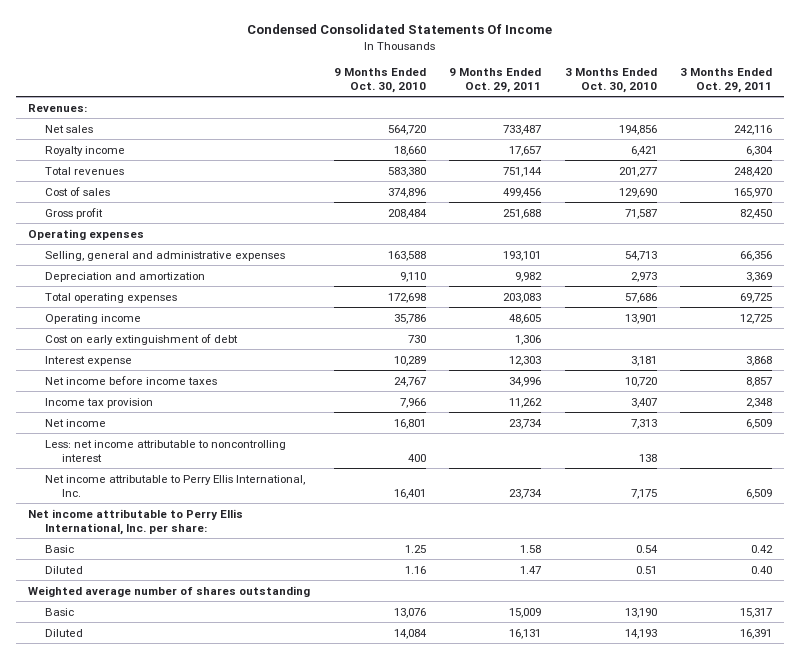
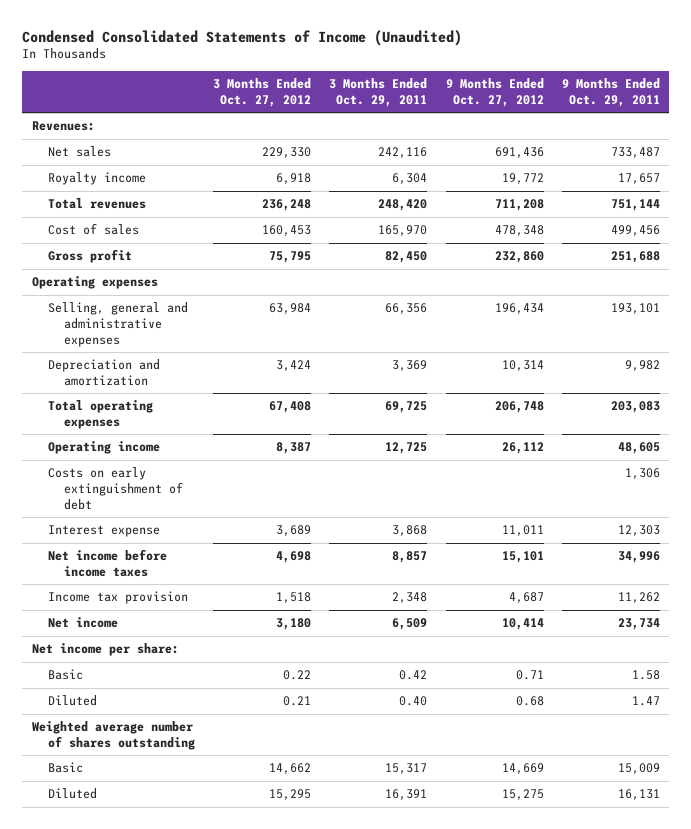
[247,24,553,35] Condensed Consolidated Statements Of Income -> [22,29,463,46] Condensed Consolidated Statements of Income (Unaudited)
[333,67,426,93] 9 Months Ended Oct. 30, 2010 -> none
[564,67,657,93] 3 Months Ended Oct. 30, 2010 -> none
none -> [213,77,312,107] 3 Months Ended Oct. 27, 2012
none -> [445,77,544,107] 9 Months Ended Oct. 27, 2012
[45,333,239,345] Cost on early extinguishment of debt -> [47,467,184,510] Costs on early extinguishment of debt
[45,439,287,462] Less: net income attributable to noncontrolling interest -> none
[45,474,306,497] Net income attributable to Perry Ellis International, Inc. -> none
[28,508,244,535] Net income attributable to Perry Ellis International, Inc. per share: -> [31,643,179,657] Net income per share:

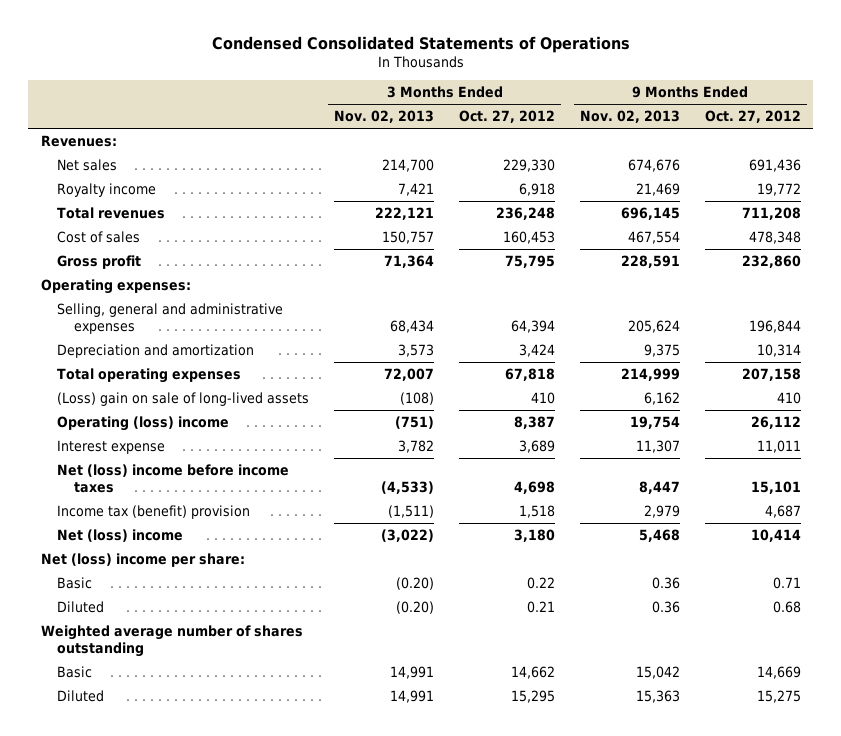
[22,29,463,46] Condensed Consolidated Statements of Income (Unaudited) -> [211,35,630,53] Condensed Consolidated Statements of Operations
[329,77,428,107] 3 Months Ended Oct. 29, 2011 -> none
[561,77,660,107] 9 Months Ended Oct. 29, 2011 -> none
none -> [334,110,435,124] Nov. 02, 2013
none -> [579,110,680,124] Nov. 02, 2013
[31,276,158,290] Operating expenses -> [40,278,191,294] Operating expenses:
[269,303,312,316] 63,984 -> [511,320,556,334] 64,394
[494,303,544,316] 196,434 -> [748,320,801,334] 196,844
[47,467,184,510] Costs on early extinguishment of debt -> none
[269,401,312,414] 67,408 -> [505,367,556,381] 67,818
[494,401,544,414] 206,748 -> [741,367,801,381] 207,158
none -> [57,391,310,406] (Loss) gain on sale of long-lived assets
[47,441,160,455] Operating income -> [57,415,230,431] Operating (loss) income
[47,549,167,577] Net income before income taxes -> [57,463,290,494] Net (loss) income before income taxes
[47,591,188,605] Income tax provision -> [57,504,251,519] Income tax (benefit) provision
[47,617,118,629] Net income -> [57,528,184,542] Net (loss) income
[31,643,179,657] Net income per share: -> [40,552,245,567] Net (loss) income per share:

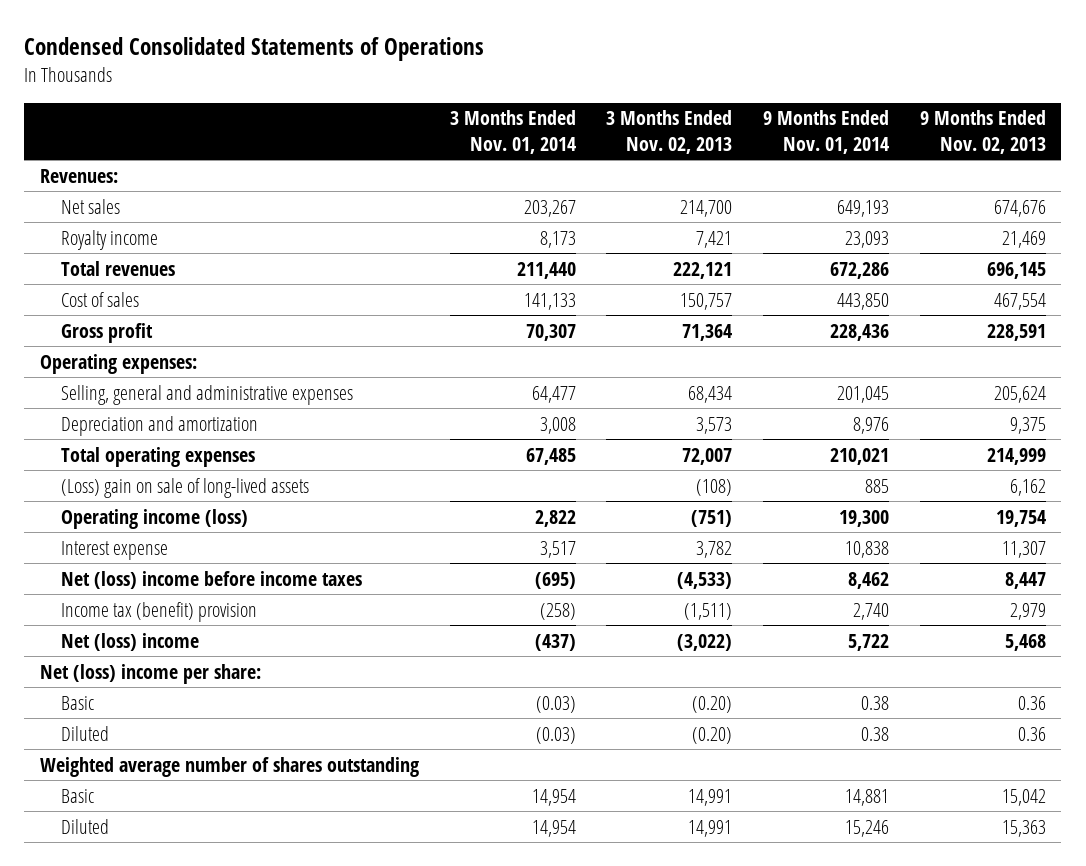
[459,110,556,124] Oct. 27, 2012 -> none
[704,110,801,124] Oct. 27, 2012 -> none
none -> [449,110,576,154] 3 Months Ended Nov. 01, 2014
none -> [763,110,890,154] 9 Months Ended Nov. 01, 2014
[57,415,230,431] Operating (loss) income -> [61,508,249,529] Operating income (loss)

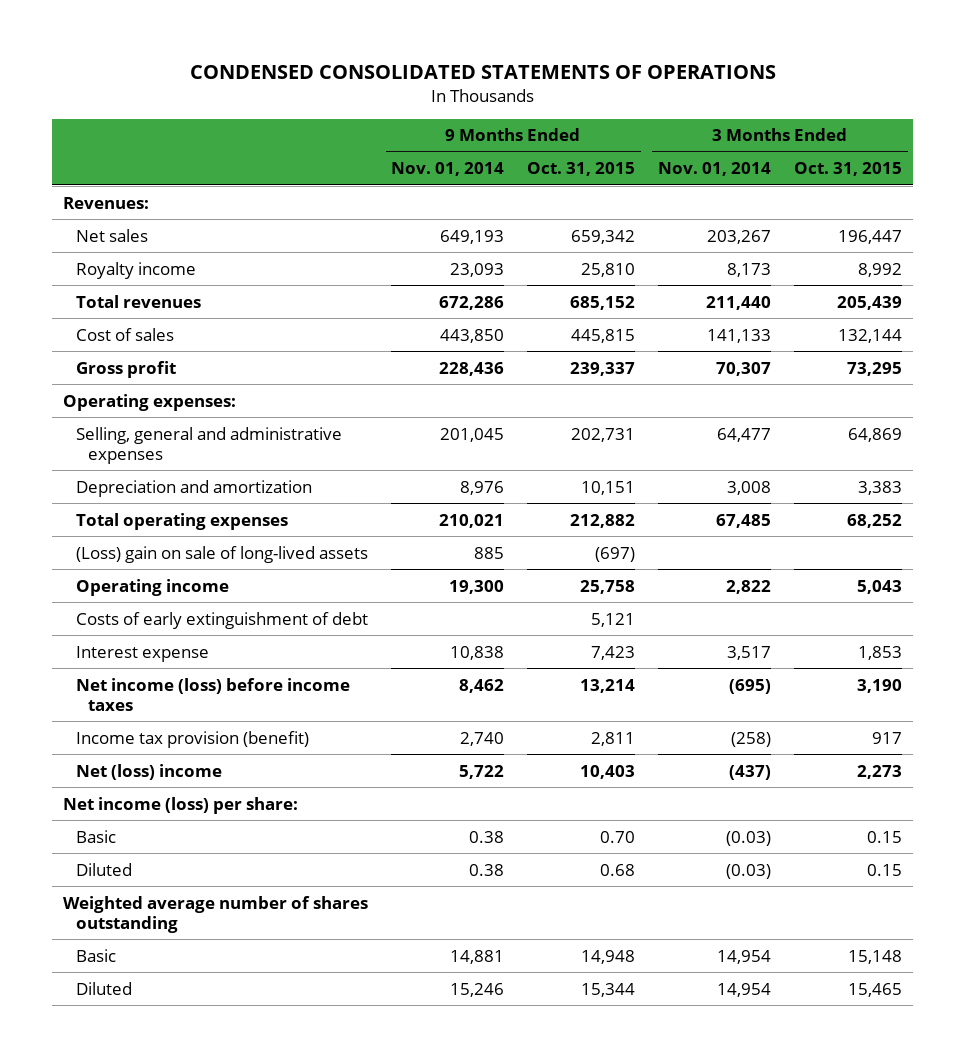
[24,37,485,62] Condensed Consolidated Statements of Operations -> [189,64,776,79] CONDENSED CONSOLIDATED STATEMENTS OF OPERATIONS
[606,110,733,154] 3 Months Ended Nov. 02, 2013 -> none
[919,110,1046,154] 9 Months Ended Nov. 02, 2013 -> none
none -> [527,162,636,177] Oct. 31, 2015
none -> [793,162,902,177] Oct. 31, 2015
[61,508,249,529] Operating income (loss) -> [75,578,229,596] Operating income
none -> [75,611,368,629] Costs of early extinguishment of debt
[61,570,363,589] Net (loss) income before income taxes -> [75,677,350,711] Net income (loss) before income taxes
[61,601,258,622] Income tax (benefit) provision -> [75,730,309,748] Income tax provision (benefit)
[39,663,261,684] Net (loss) income per share: -> [63,796,299,814] Net income (loss) per share:

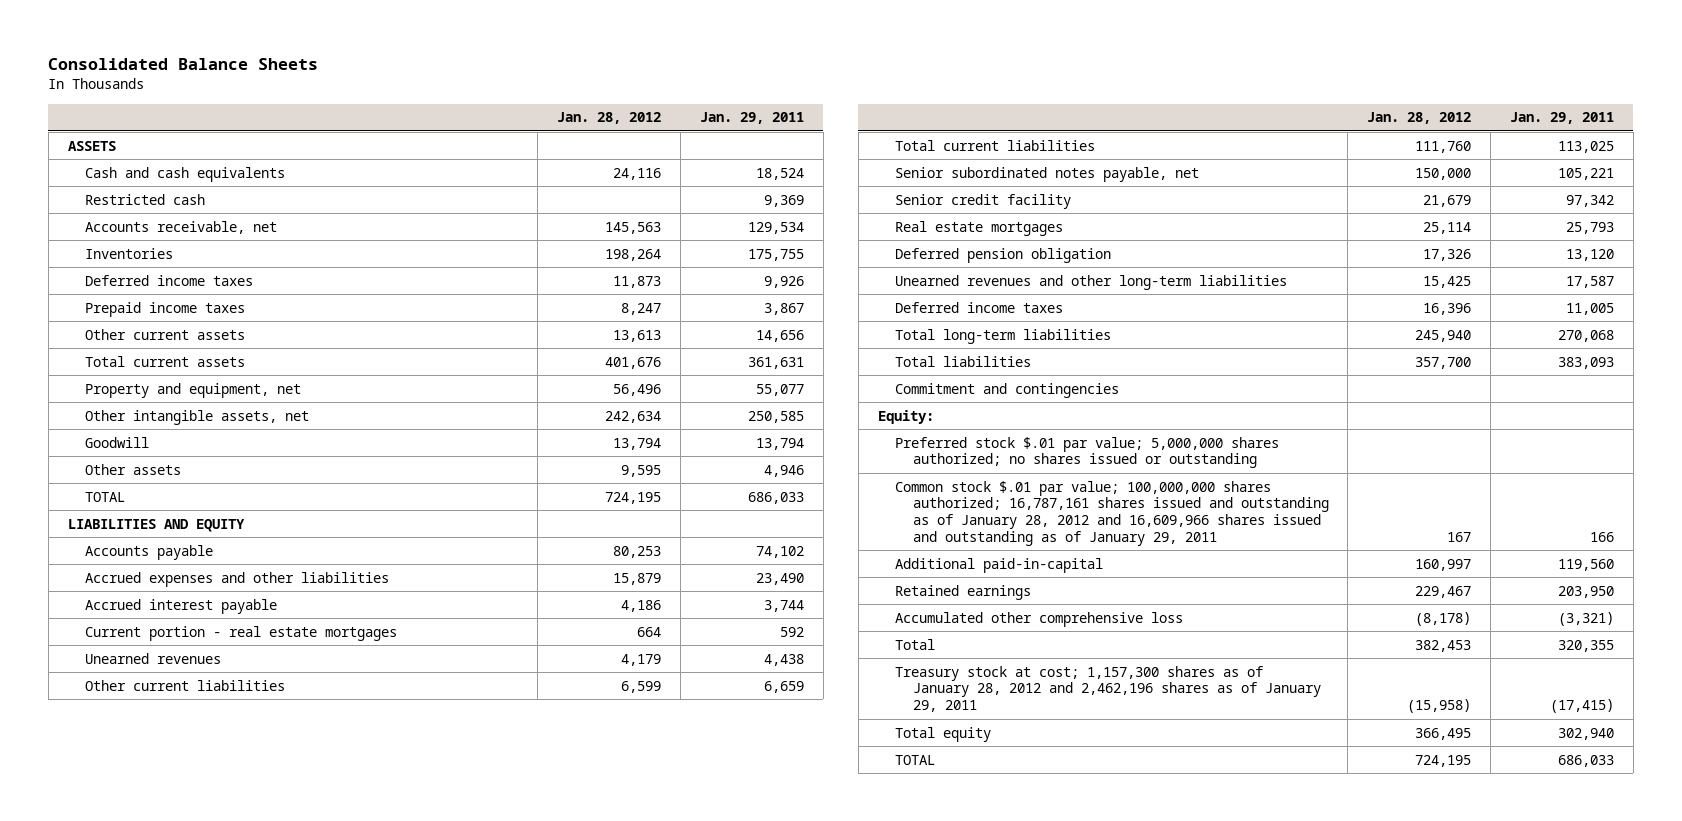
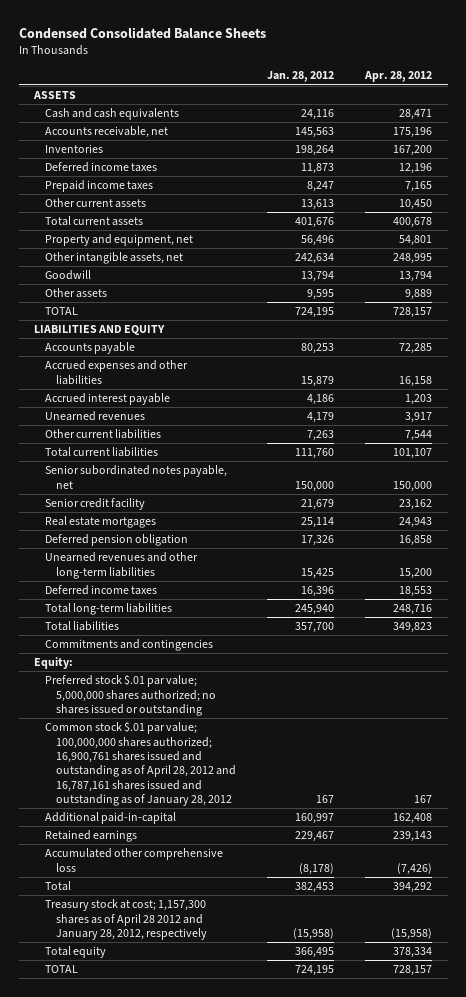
[48,58,319,71] Consolidated Balance Sheets -> [18,26,266,39] Condensed Consolidated Balance Sheets
[699,112,804,125] Jan. 29, 2011 -> none
none -> [364,71,433,83] Apr. 28, 2012
[85,193,206,205] Restricted cash -> none
[85,625,398,641] Current portion - real estate mortgages -> none
[621,680,662,693] 6,599 -> [306,430,334,442] 7,263
[895,382,1120,398] Commitment and contingencies -> [45,639,214,652] Commitments and contingencies
[895,480,1329,546] Common stock $.01 par value; 100,000,000 shares authorized; 16,787,161 shares issued and outstanding as of January 28, 2012 and 16,609,966 shares issued and outstanding as of January 29, 2011 -> [45,722,236,807] Common stock $.01 par value; 100,000,000 shares authorized; 16,900,761 shares issued and outstanding as of April 28, 2012 and 16,787,161 shares issued and outstanding as of January 28, 2012
[895,665,1321,713] Treasury stock at cost; 1,157,300 shares as of January 28, 2012 and 2,462,196 shares as of January 29, 2011 -> [45,899,207,941] Treasury stock at cost; 1,157,300 shares as of April 28 2012 and January 28, 2012, respectively

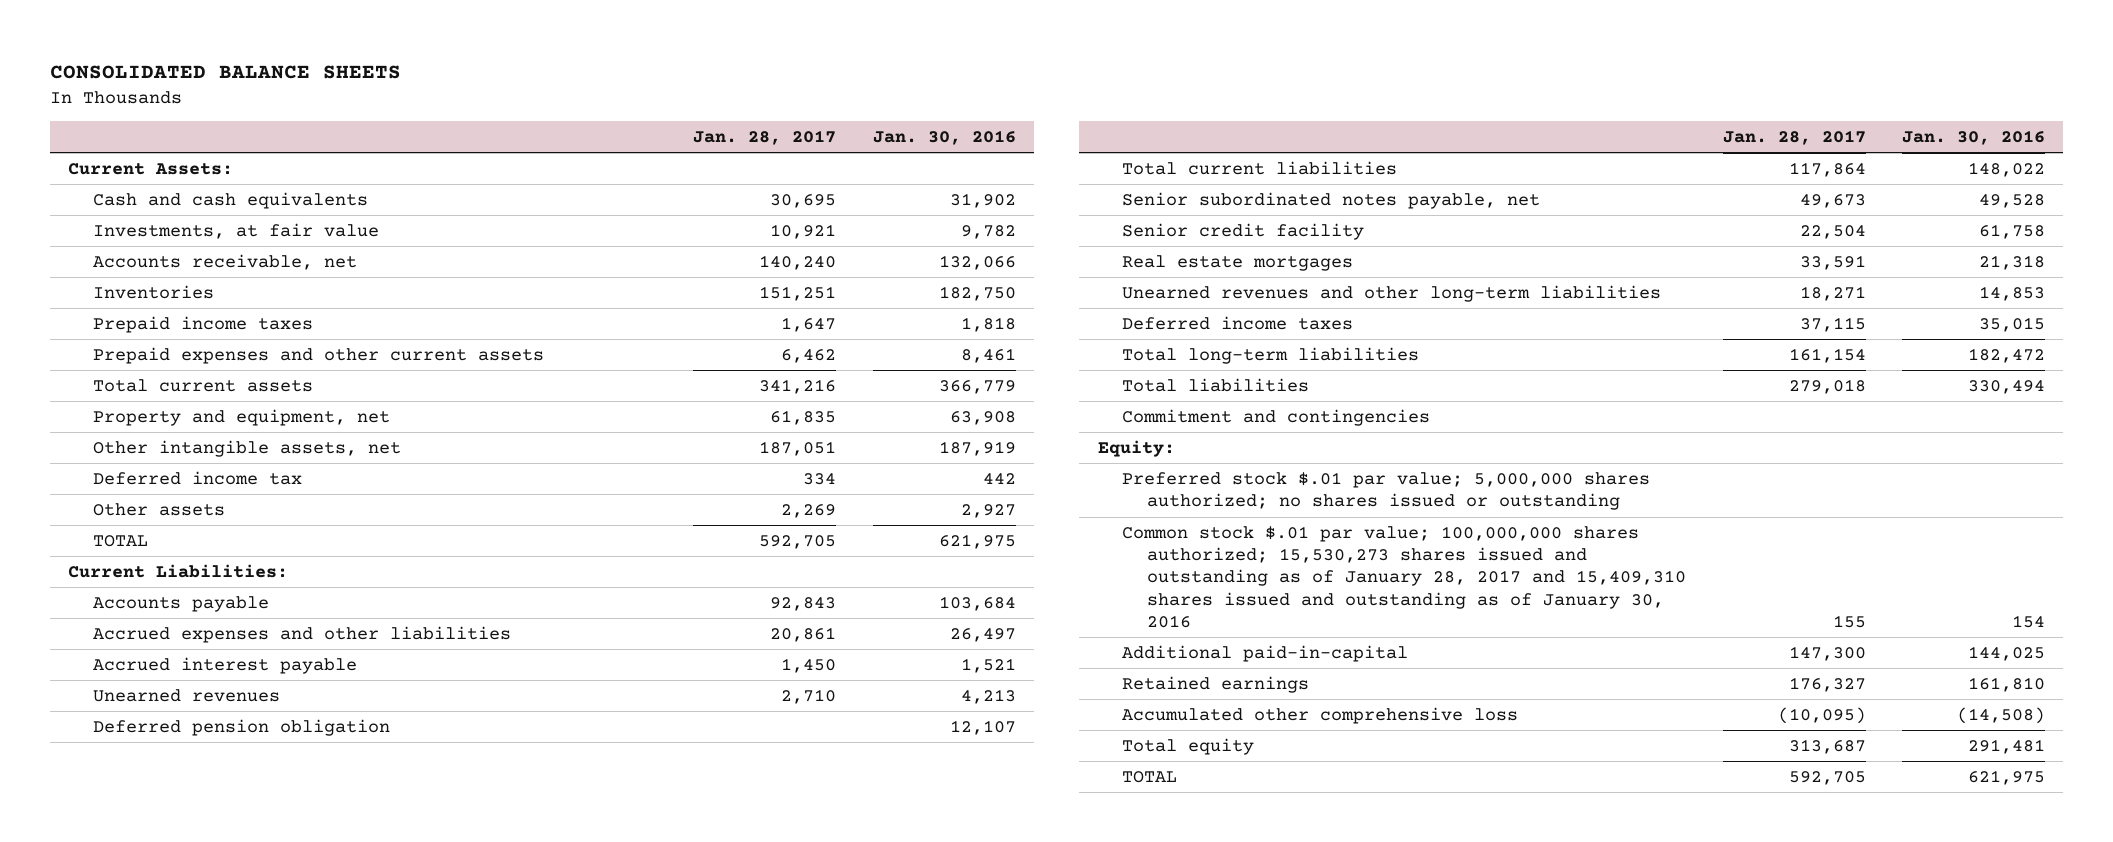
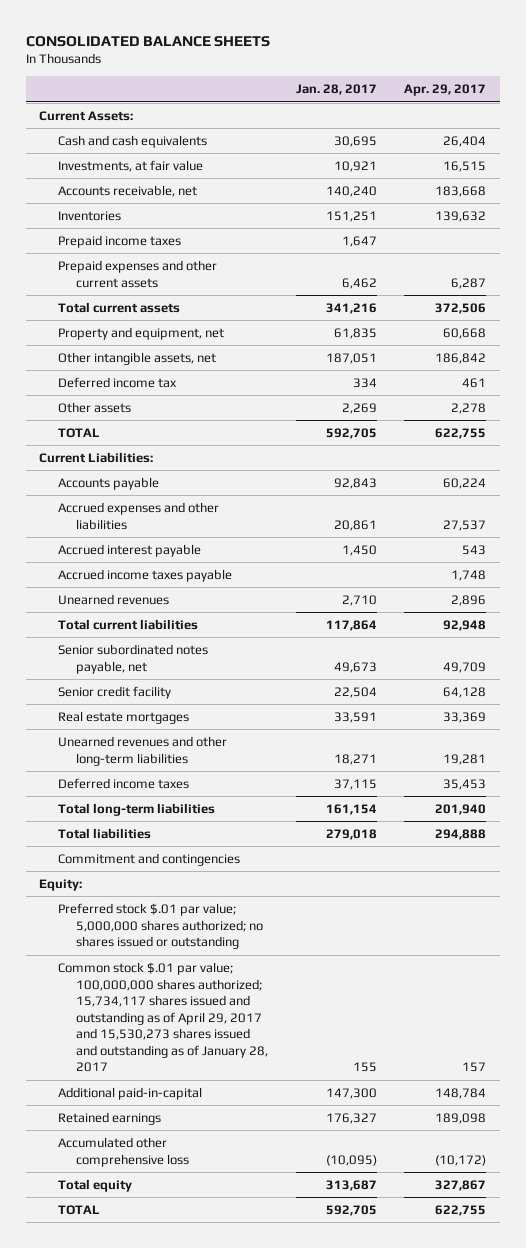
[872,129,1016,145] Jan. 30, 2016 -> none
none -> [404,84,487,97] Apr. 29, 2017
none -> [57,568,232,582] Accrued income taxes payable
[92,719,390,737] Deferred pension obligation -> none
[1122,526,1687,628] Common stock $.01 par value; 100,000,000 shares authorized; 15,530,273 shares issued and outstanding as of January 28, 2017 and 15,409,310 shares issued and outstanding as of January 30, 2016 -> [57,961,269,1073] Common stock $.01 par value; 100,000,000 shares authorized; 15,734,117 shares issued and outstanding as of April 29, 2017 and 15,530,273 shares issued and outstanding as of January 28, 2017

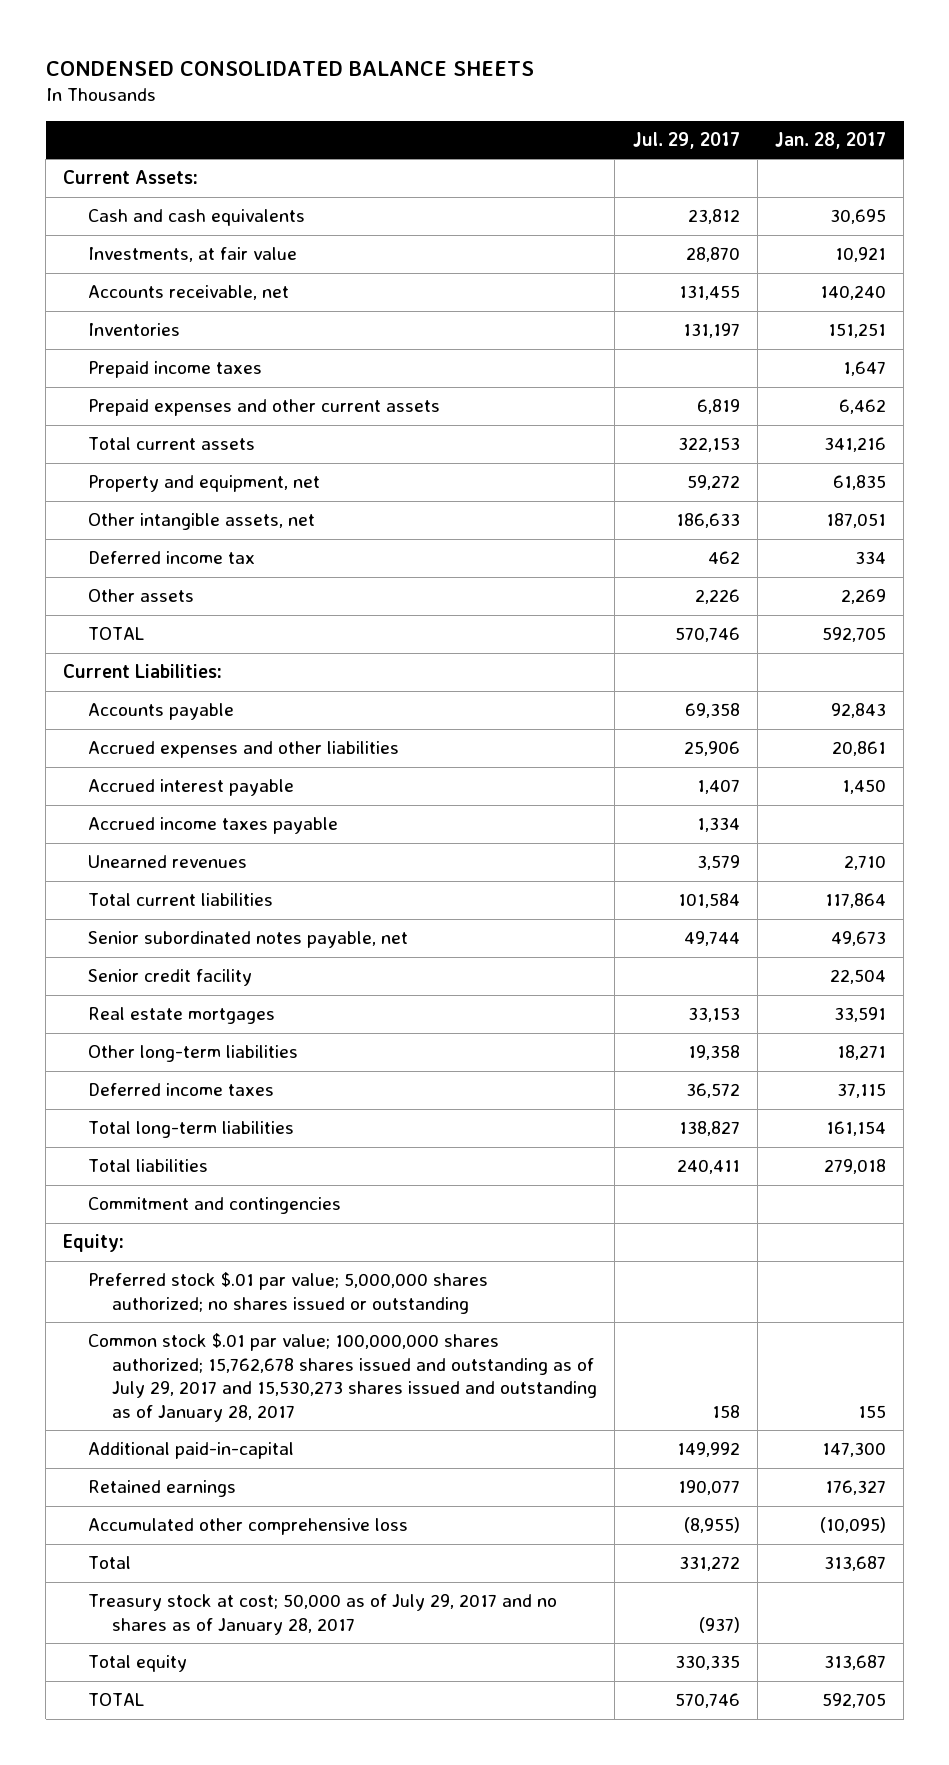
[25,35,270,47] CONSOLIDATED BALANCE SHEETS -> [45,60,534,76] CONDENSED CONSOLIDATED BALANCE SHEETS
[404,84,487,97] Apr. 29, 2017 -> none
none -> [632,132,740,150] Jul. 29, 2017
[57,735,227,766] Unearned revenues and other long-term liabilities -> [87,1045,298,1063] Other long-term liabilities
[57,961,269,1073] Common stock $.01 par value; 100,000,000 shares authorized; 15,734,117 shares issued and outstanding as of April 29, 2017 and 15,530,273 shares issued and outstanding as of January 28, 2017 -> [87,1333,598,1422] Common stock $.01 par value; 100,000,000 shares authorized; 15,762,678 shares issued and outstanding as of July 29, 2017 and 15,530,273 shares issued and outstanding as of January 28, 2017
none -> [87,1556,131,1570] Total
none -> [87,1594,557,1635] Treasury stock at cost; 50,000 as of July 29, 2017 and no shares as of January 28, 2017

